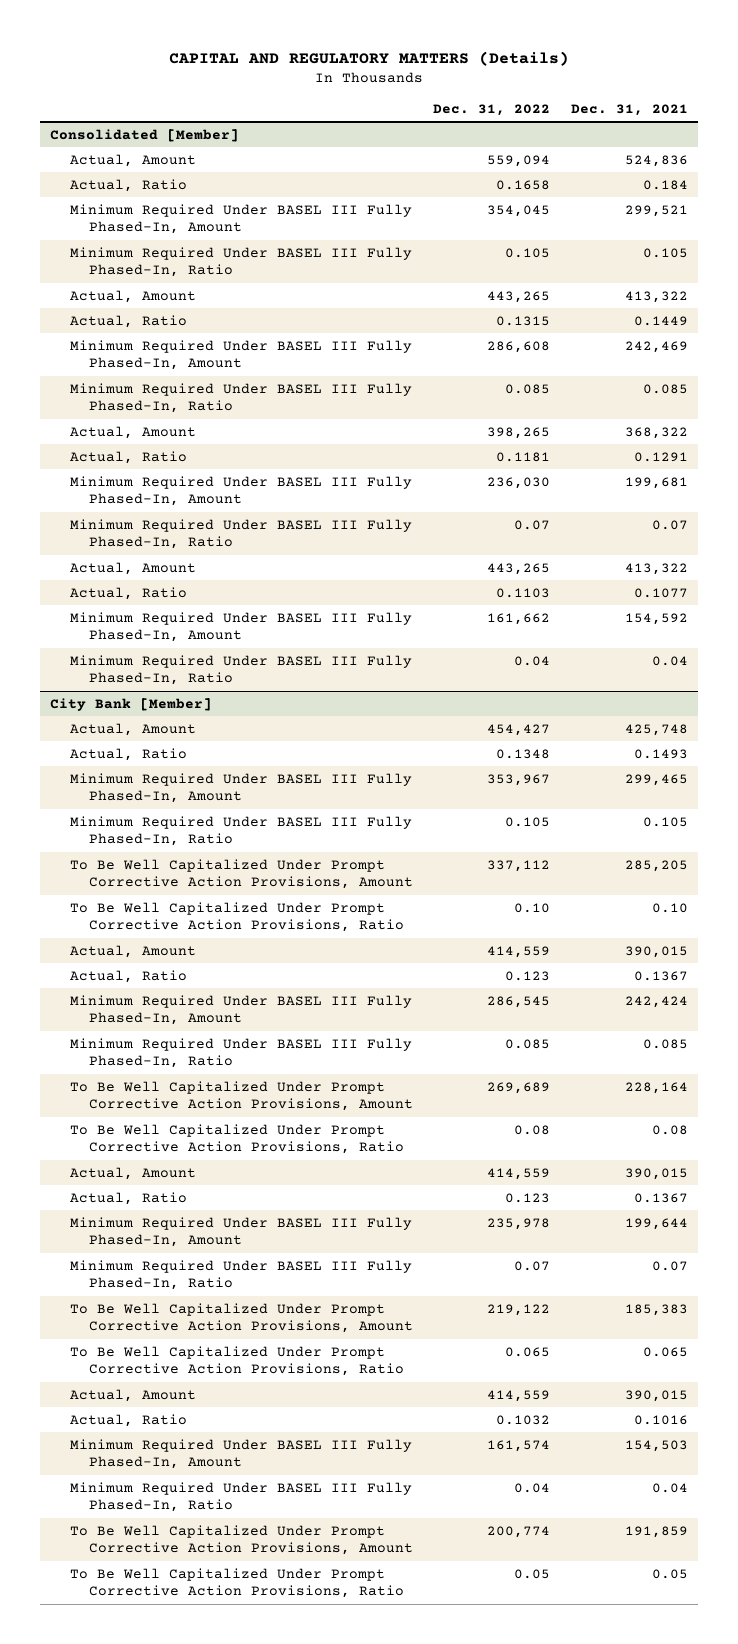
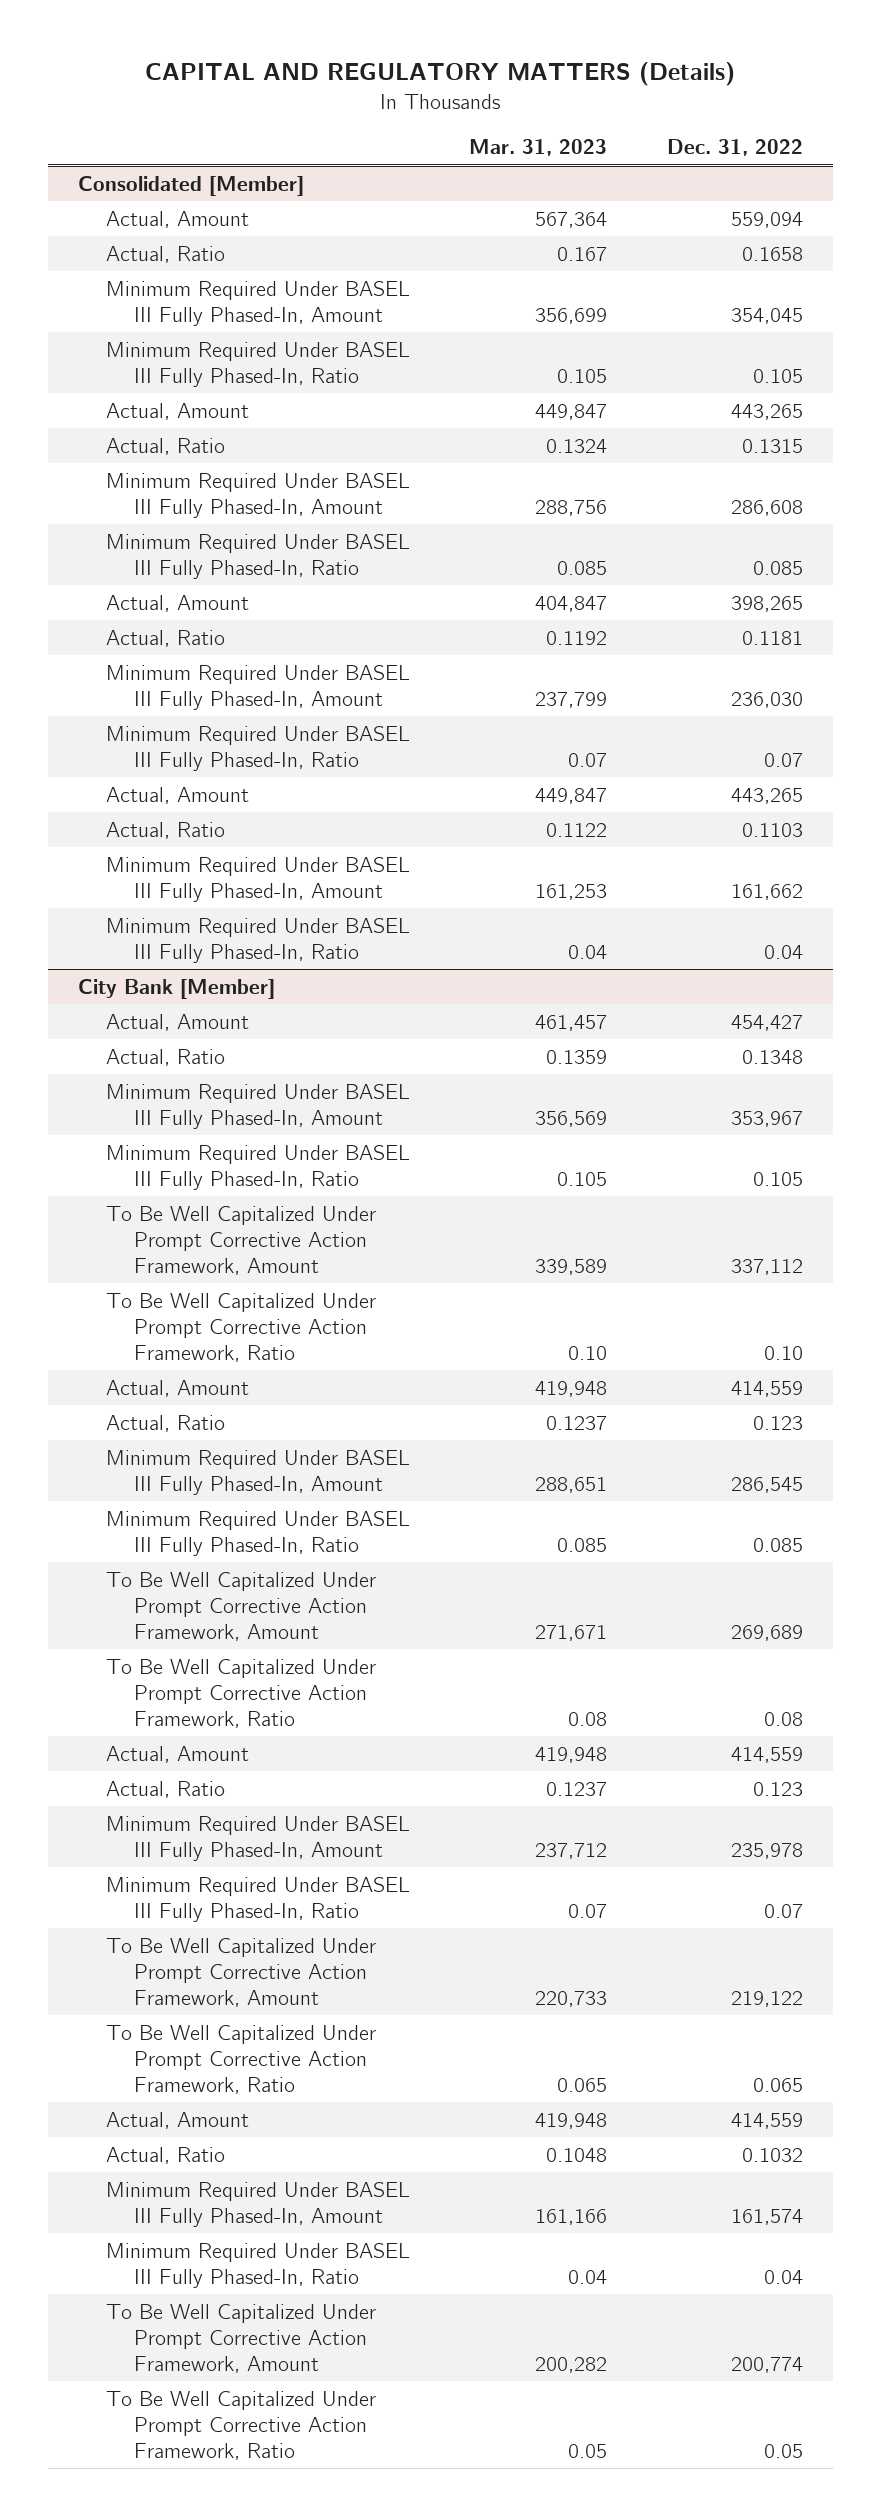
[570,104,688,117] Dec. 31, 2021 -> none
none -> [469,139,608,157] Mar. 31, 2023
[69,858,414,890] To Be Well Capitalized Under Prompt Corrective Action Provisions, Amount -> [105,1205,376,1276] To Be Well Capitalized Under Prompt Corrective Action Framework, Amount
[69,901,405,933] To Be Well Capitalized Under Prompt Corrective Action Provisions, Ratio -> [105,1292,376,1363] To Be Well Capitalized Under Prompt Corrective Action Framework, Ratio
[69,1080,414,1112] To Be Well Capitalized Under Prompt Corrective Action Provisions, Amount -> [105,1571,376,1642] To Be Well Capitalized Under Prompt Corrective Action Framework, Amount
[69,1123,405,1155] To Be Well Capitalized Under Prompt Corrective Action Provisions, Ratio -> [105,1658,376,1729] To Be Well Capitalized Under Prompt Corrective Action Framework, Ratio
[69,1302,414,1334] To Be Well Capitalized Under Prompt Corrective Action Provisions, Amount -> [105,1937,376,2008] To Be Well Capitalized Under Prompt Corrective Action Framework, Amount
[69,1345,405,1377] To Be Well Capitalized Under Prompt Corrective Action Provisions, Ratio -> [105,2024,376,2095] To Be Well Capitalized Under Prompt Corrective Action Framework, Ratio
[69,1524,414,1556] To Be Well Capitalized Under Prompt Corrective Action Provisions, Amount -> [105,2303,376,2374] To Be Well Capitalized Under Prompt Corrective Action Framework, Amount
[69,1567,405,1599] To Be Well Capitalized Under Prompt Corrective Action Provisions, Ratio -> [105,2390,376,2461] To Be Well Capitalized Under Prompt Corrective Action Framework, Ratio

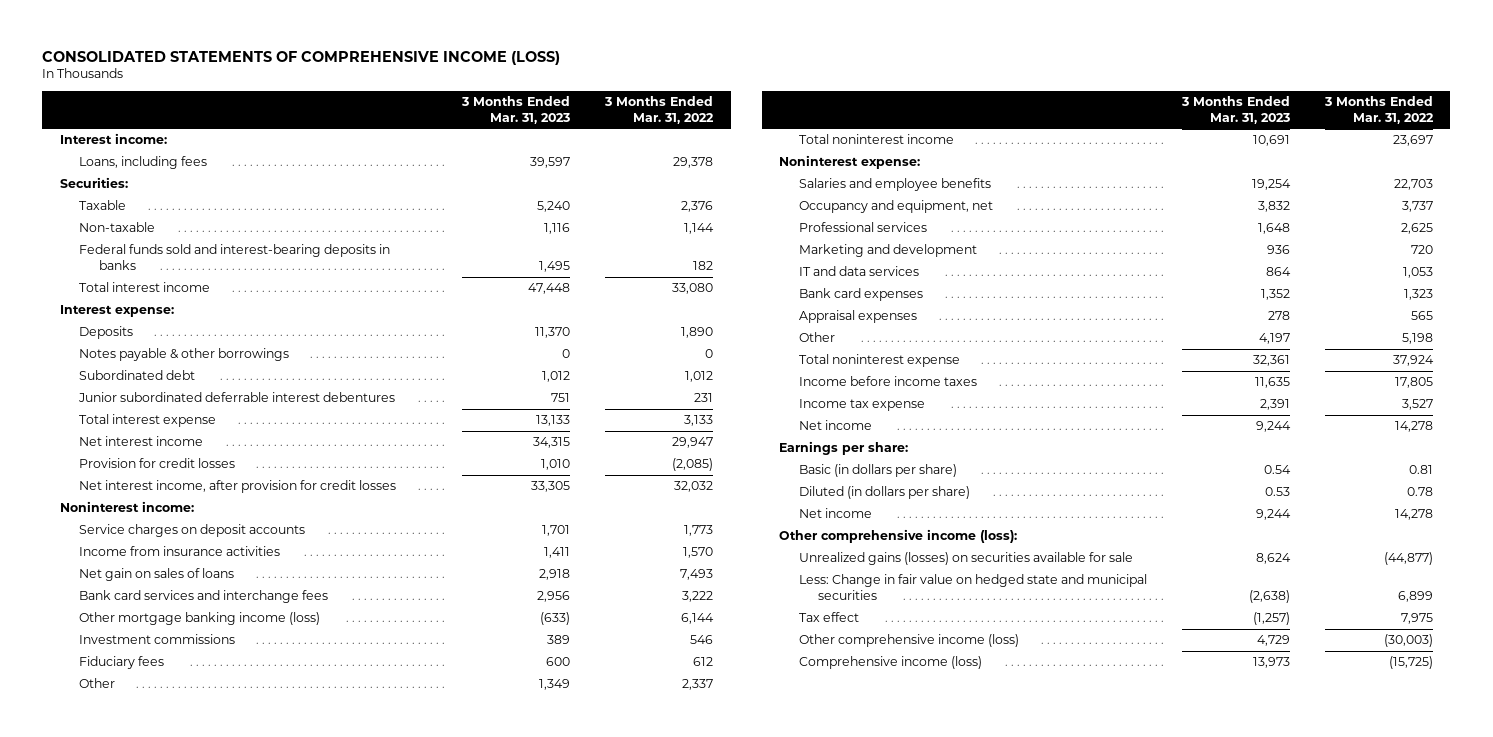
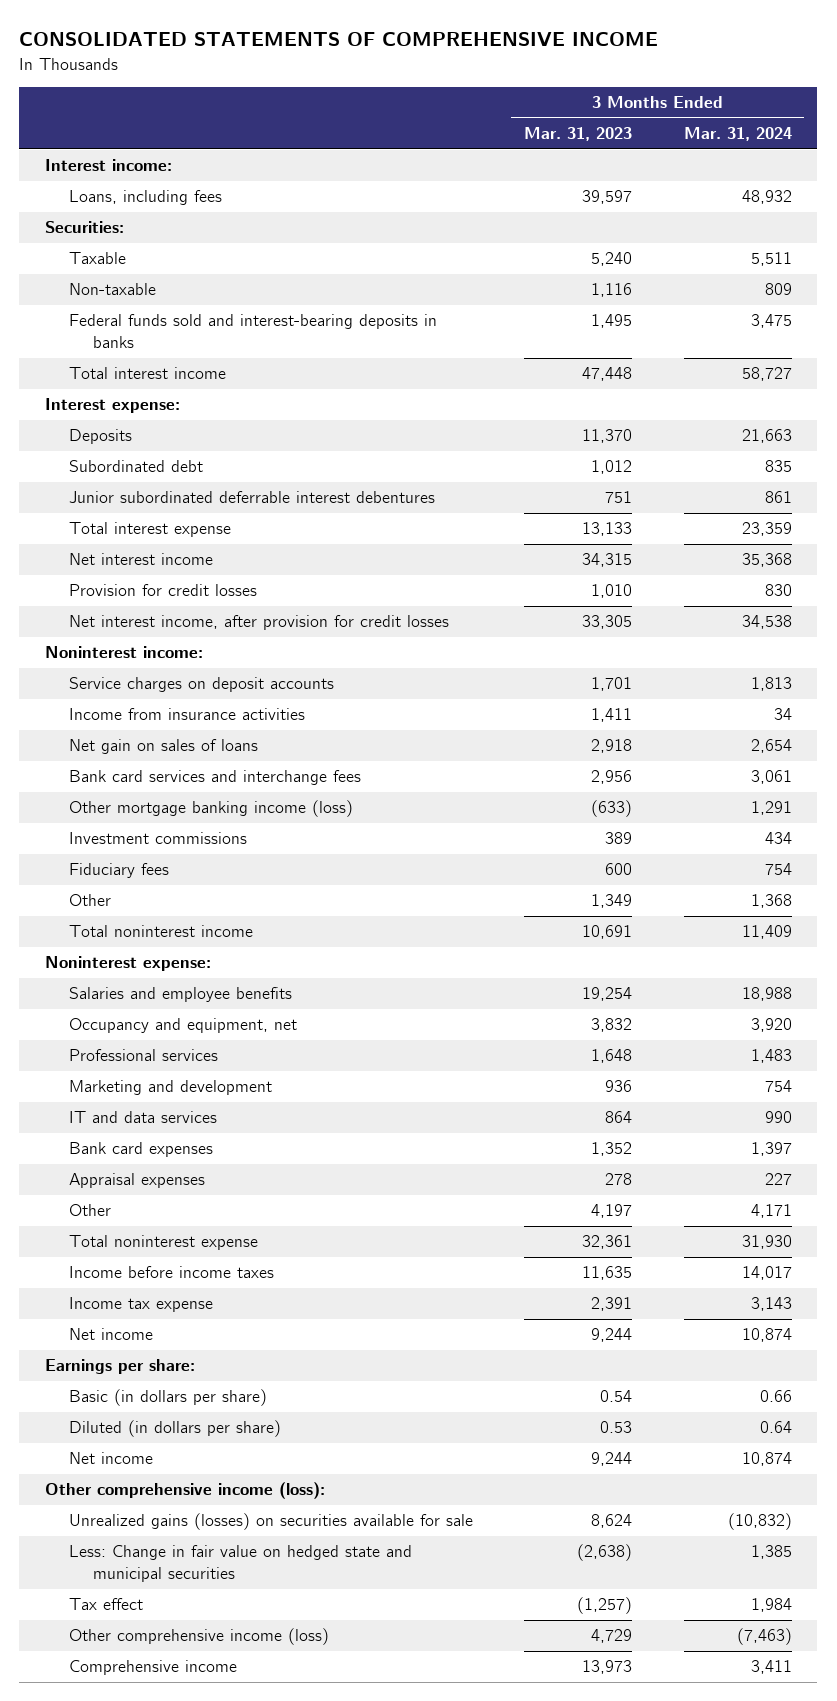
[42,50,561,65] CONSOLIDATED STATEMENTS OF COMPREHENSIVE INCOME (LOSS) -> [19,32,659,47] CONSOLIDATED STATEMENTS OF COMPREHENSIVE INCOME
[604,95,715,125] 3 Months Ended Mar. 31, 2022 -> none
none -> [683,127,792,142] Mar. 31, 2024
[79,348,290,362] Notes payable & other borrowings -> none
[798,656,982,670] Comprehensive income (loss) -> [69,1660,238,1676] Comprehensive income

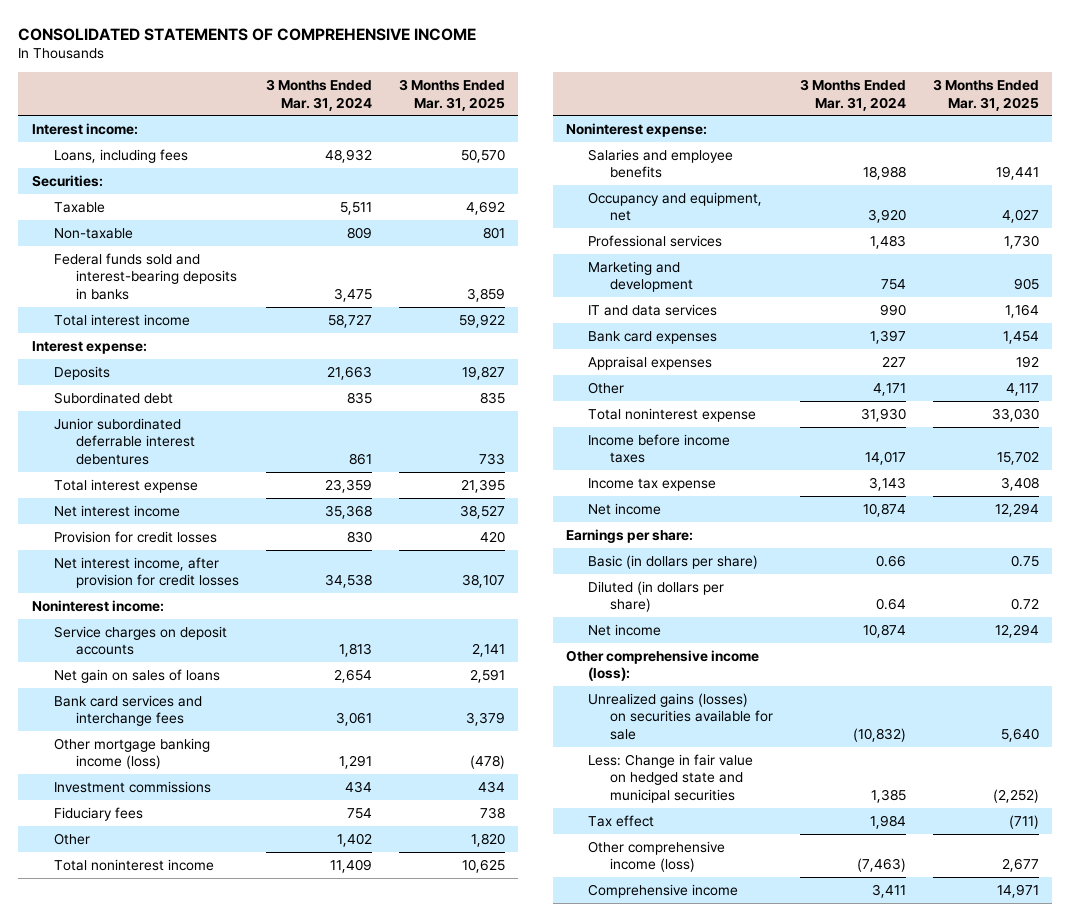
[524,127,633,142] Mar. 31, 2023 -> none
none -> [398,79,505,111] 3 Months Ended Mar. 31, 2025
[69,708,306,721] Income from insurance activities -> none
[750,894,792,909] 1,368 -> [336,832,372,847] 1,402

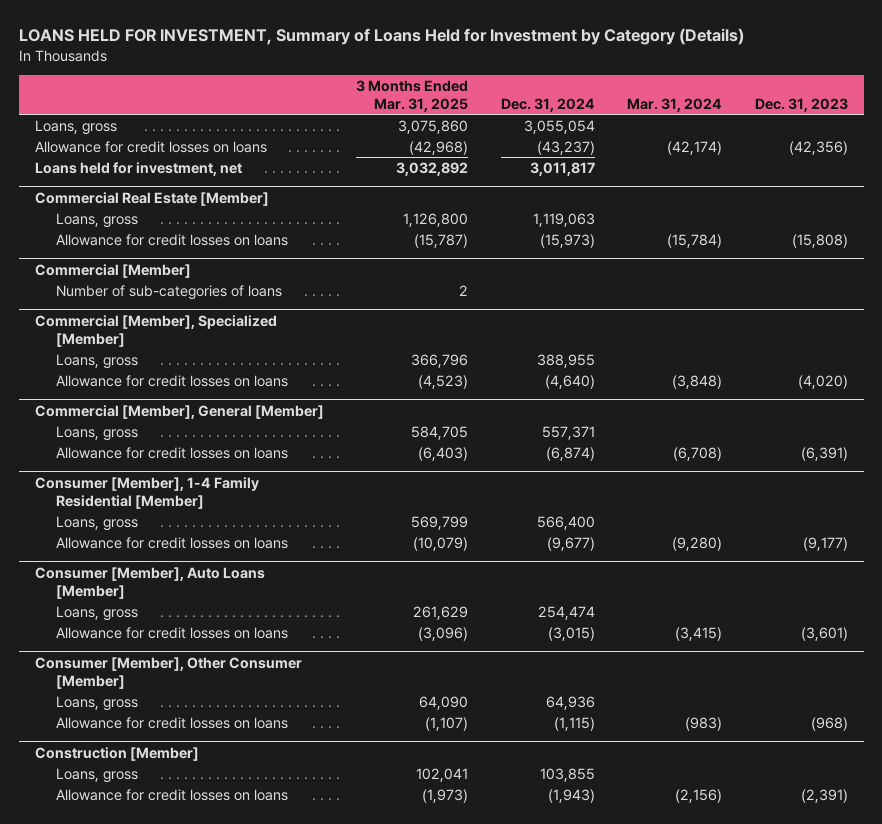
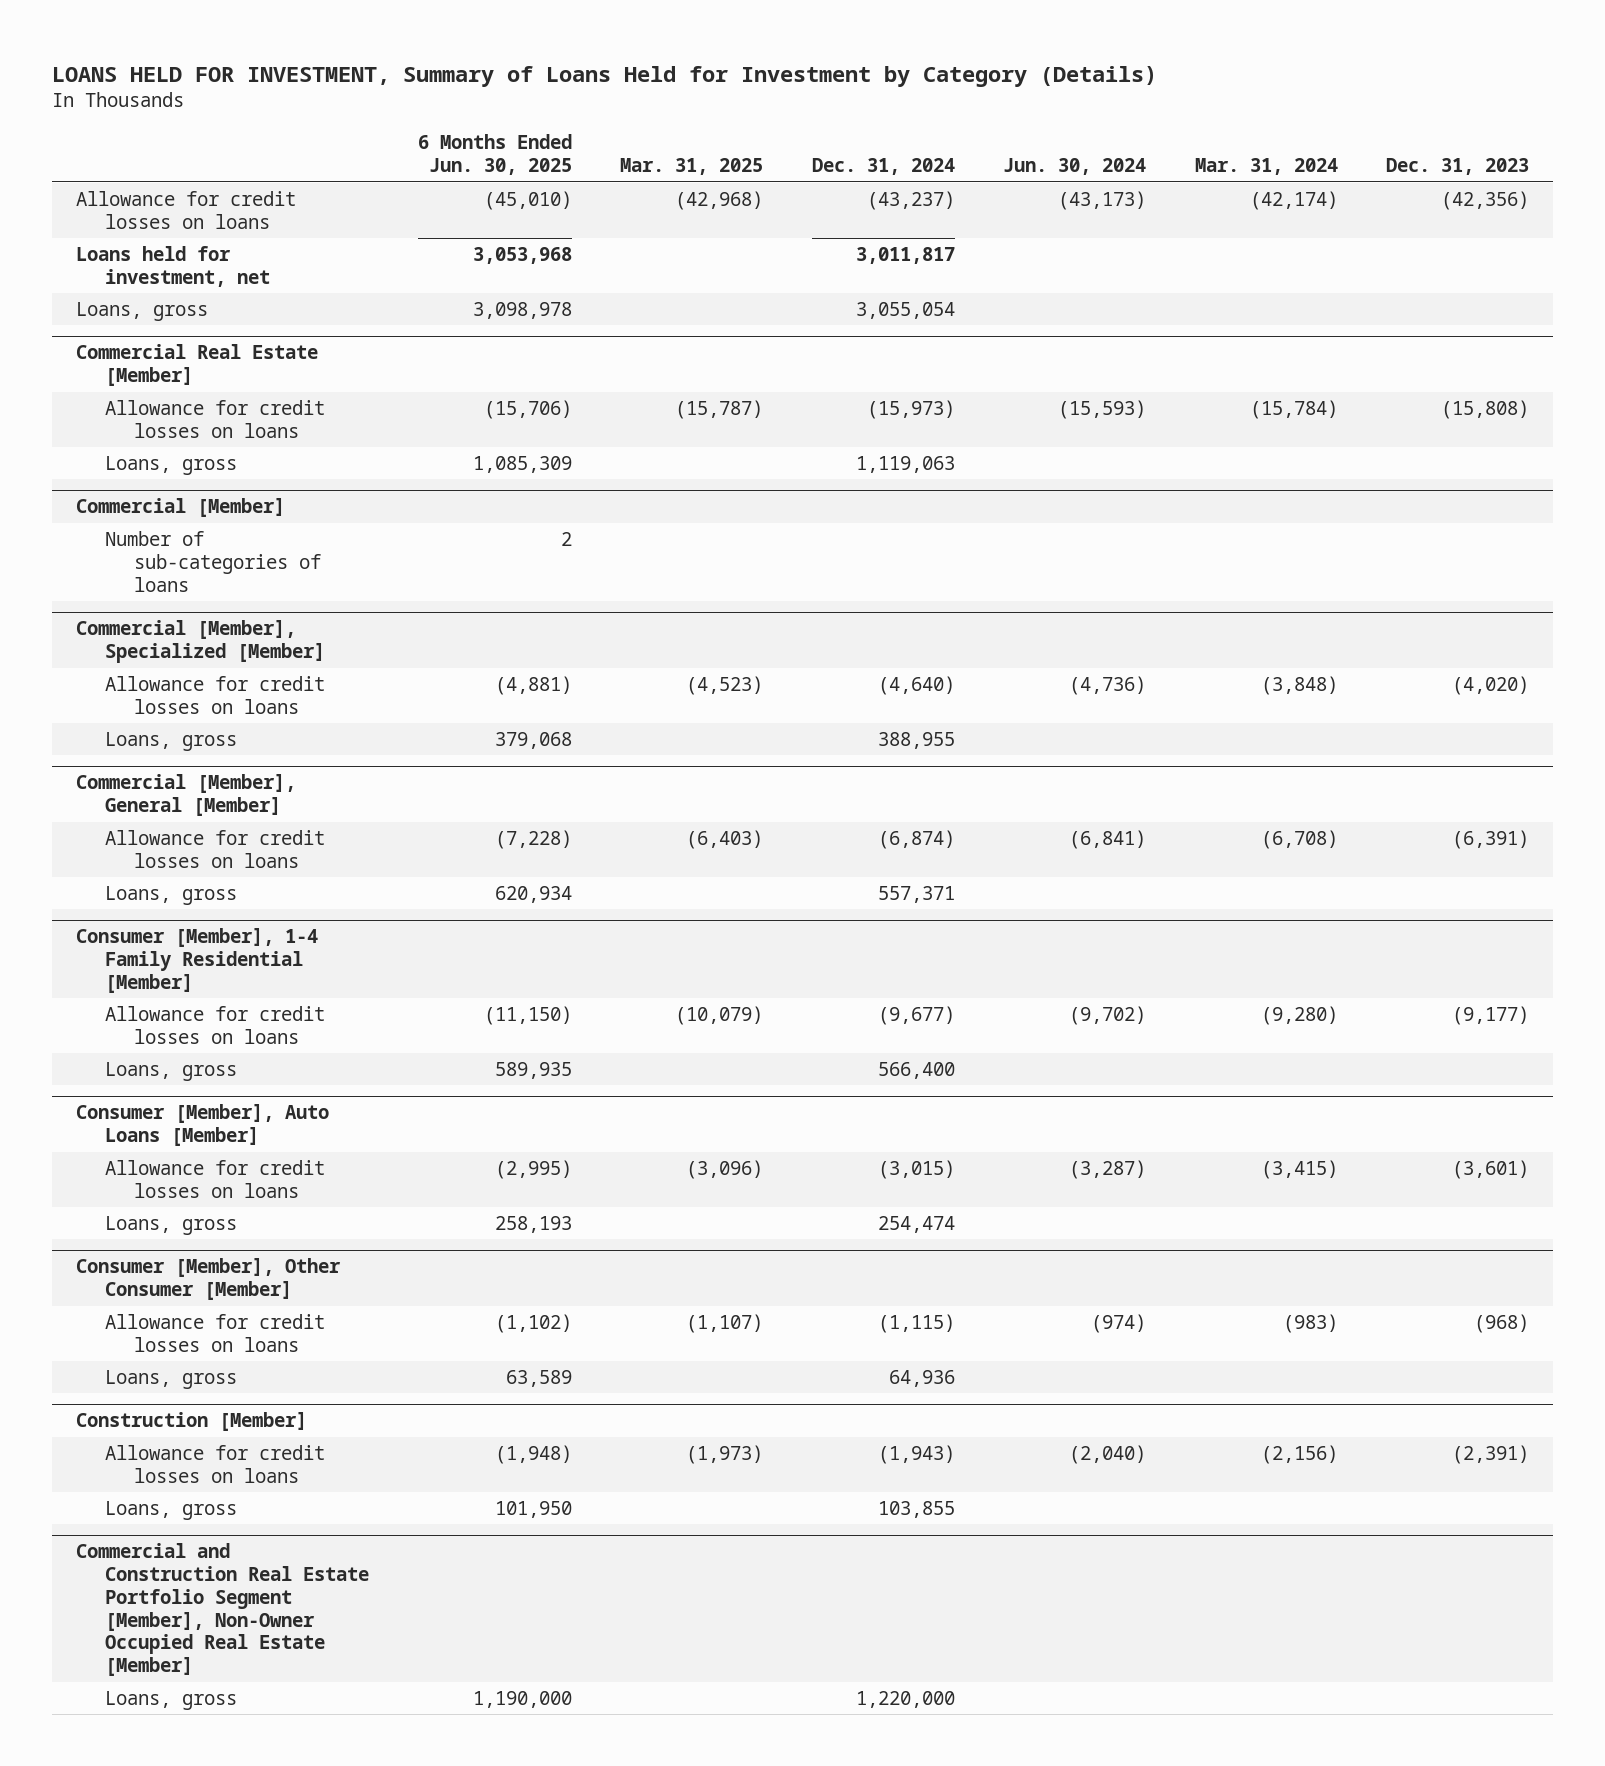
[356,79,469,112] 3 Months Ended Mar. 31, 2025 -> none
none -> [417,134,572,176] 6 Months Ended Jun. 30, 2025
none -> [620,158,764,176] Mar. 31, 2025
none -> [1003,158,1147,176] Jun. 30, 2024
[34,119,117,135] Loans, gross -> [76,302,209,322] Loans, gross
[55,212,138,228] Loans, gross -> [105,456,238,476] Loans, gross
[55,353,138,369] Loans, gross -> [105,732,238,752] Loans, gross
[55,425,138,441] Loans, gross -> [105,886,238,906] Loans, gross
[55,515,138,531] Loans, gross -> [105,1062,238,1082] Loans, gross
[55,605,138,621] Loans, gross -> [105,1216,238,1236] Loans, gross
[55,695,138,711] Loans, gross -> [105,1370,238,1390] Loans, gross
[55,767,138,783] Loans, gross -> [105,1501,238,1521] Loans, gross
none -> [76,1543,370,1677] Commercial and Construction Real Estate Portfolio Segment [Member], Non-Owner Occupied Real Estate [Member]
none -> [105,1691,238,1711] Loans, gross

